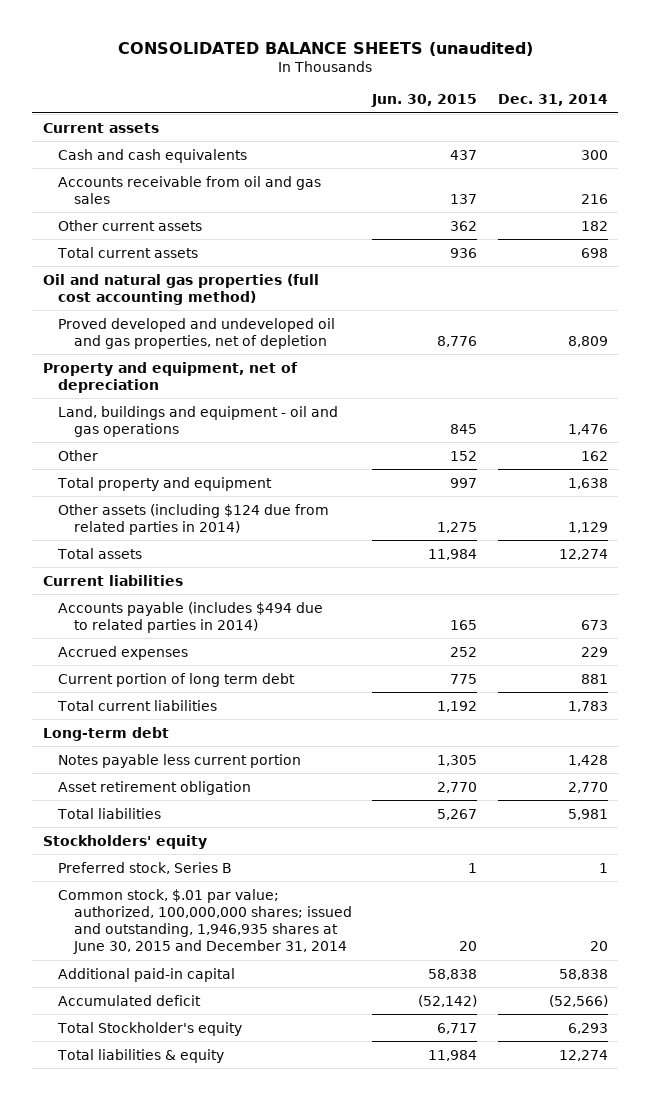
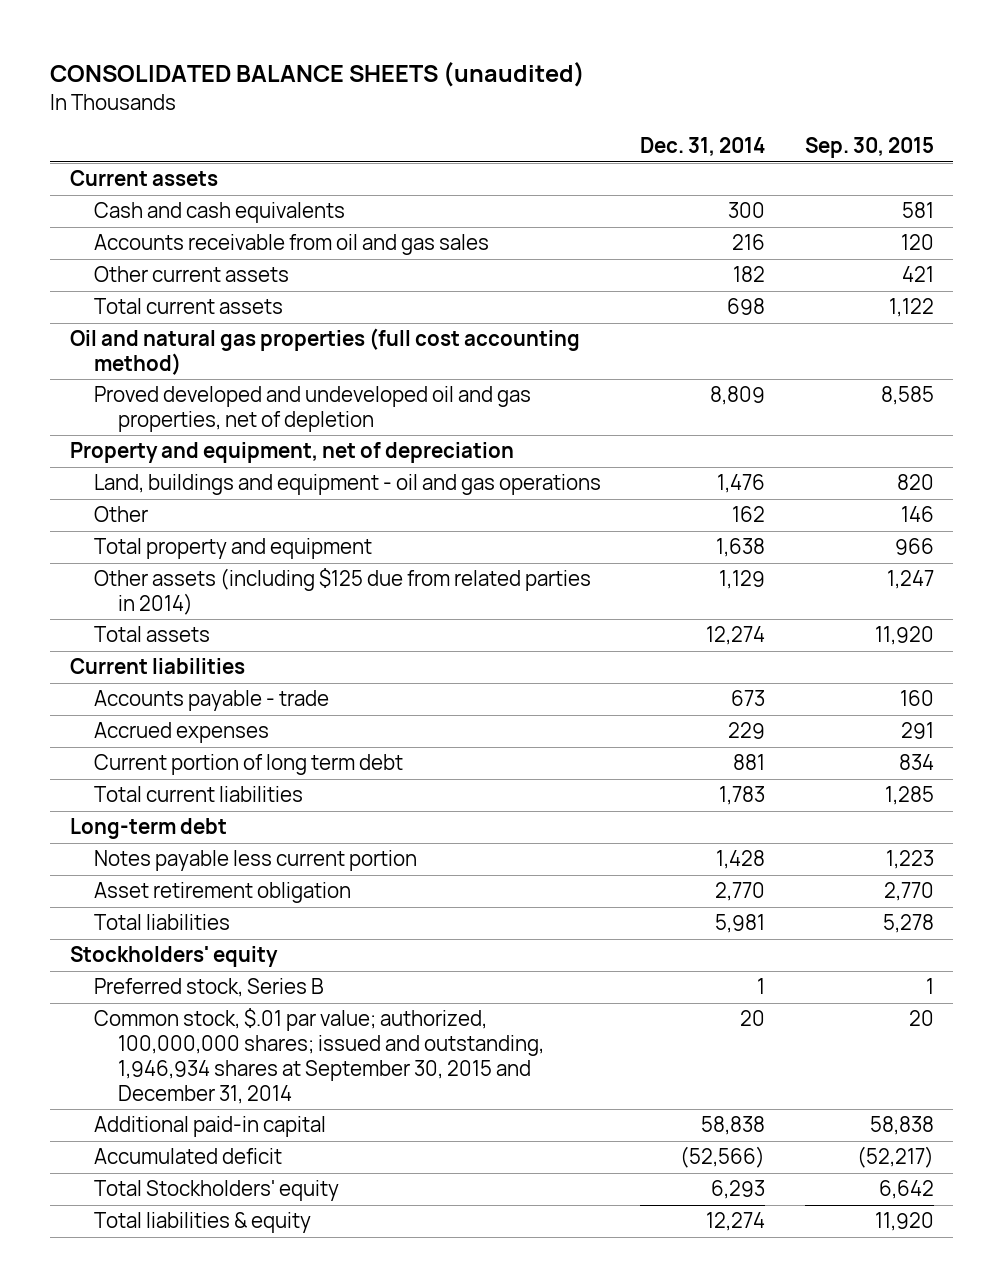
[371,93,478,107] Jun. 30, 2015 -> none
none -> [804,137,934,159] Sep. 30, 2015
[58,503,330,535] Other assets (including $124 due from related parties in 2014) -> [93,568,591,616] Other assets (including $125 due from related parties in 2014)
[58,601,324,633] Accounts payable (includes $494 due to related parties in 2014) -> [93,690,329,712] Accounts payable - trade
[58,888,352,954] Common stock, $.01 par value; authorized, 100,000,000 shares; issued and outstanding, 1,946,935 shares at June 30, 2015 and December 31, 2014 -> [93,1008,544,1104] Common stock, $.01 par value; authorized, 100,000,000 shares; issued and outstanding, 1,946,934 shares at September 30, 2015 and December 31, 2014
[57,1021,243,1036] Total Stockholder's equity -> [93,1180,339,1202] Total Stockholders' equity

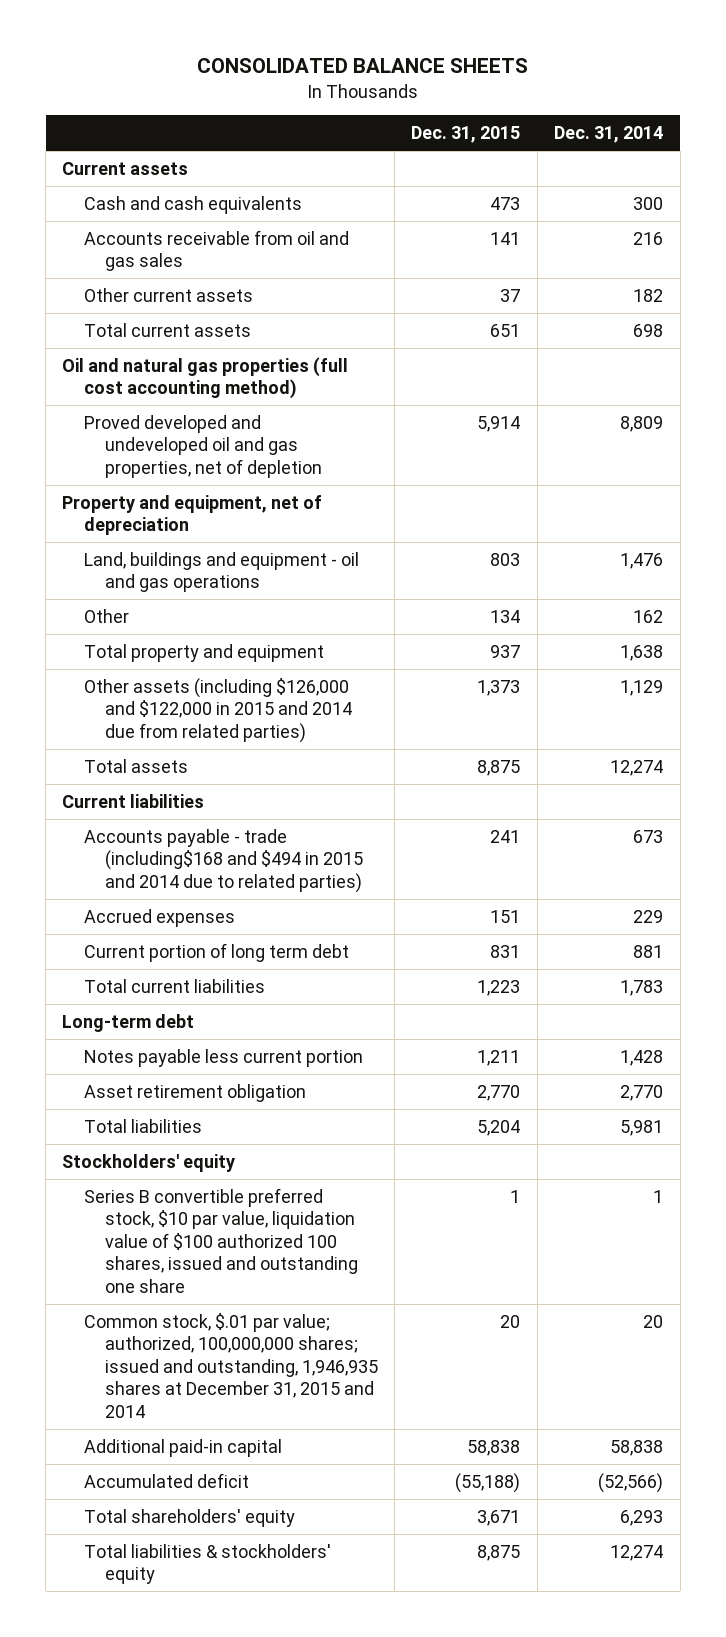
[50,62,586,88] CONSOLIDATED BALANCE SHEETS (unaudited) -> [196,58,528,74] CONSOLIDATED BALANCE SHEETS
[804,137,934,159] Sep. 30, 2015 -> none
none -> [411,126,521,144] Dec. 31, 2015
[93,568,591,616] Other assets (including $125 due from related parties in 2014) -> [83,677,352,743] Other assets (including $126,000 and $122,000 in 2015 and 2014 due from related parties)
[93,690,329,712] Accounts payable - trade -> [83,828,363,893] Accounts payable - trade (including$168 and $494 in 2015 and 2014 due to related parties)
[93,978,324,998] Preferred stock, Series B -> [83,1187,358,1293] Series B convertible preferred stock, $10 par value, liquidation value of $100 authorized 100 shares, issued and outstanding one share
[93,1008,544,1104] Common stock, $.01 par value; authorized, 100,000,000 shares; issued and outstanding, 1,946,934 shares at September 30, 2015 and December 31, 2014 -> [83,1312,378,1418] Common stock, $.01 par value; authorized, 100,000,000 shares; issued and outstanding, 1,946,935 shares at December 31, 2015 and 2014
[93,1180,339,1202] Total Stockholders' equity -> [83,1508,295,1527] Total shareholders' equity
[93,1212,311,1234] Total liabilities & equity -> [83,1543,331,1585] Total liabilities & stockholders' equity

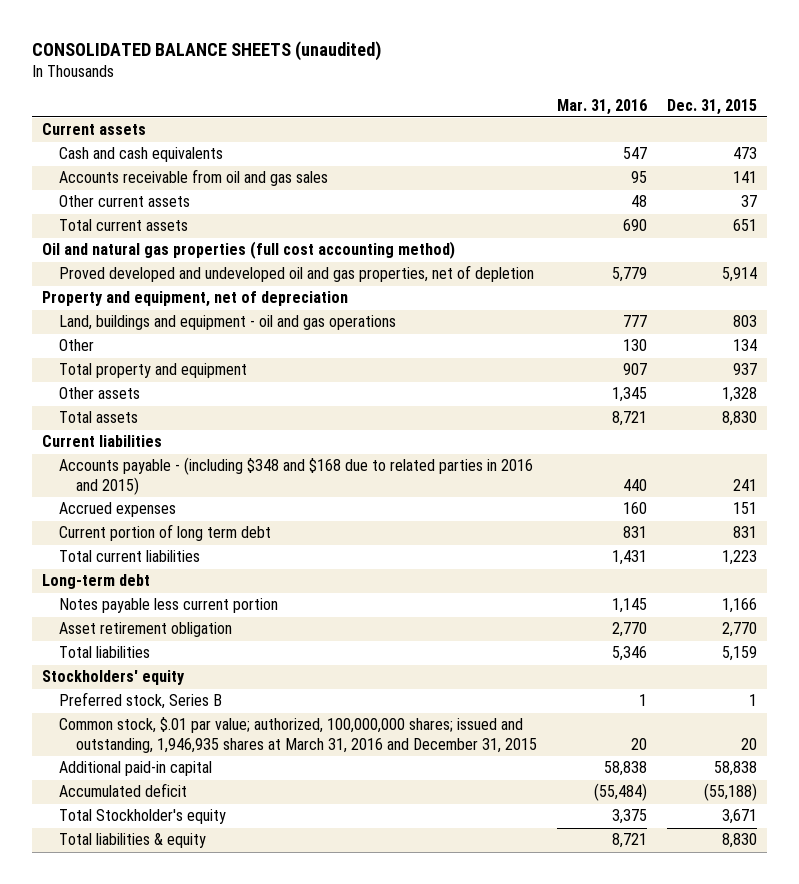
[196,58,528,74] CONSOLIDATED BALANCE SHEETS -> [31,41,381,62] CONSOLIDATED BALANCE SHEETS (unaudited)
[554,126,664,144] Dec. 31, 2014 -> none
none -> [556,98,647,115] Mar. 31, 2016
[83,677,352,743] Other assets (including $126,000 and $122,000 in 2015 and 2014 due from related parties) -> none
none -> [58,387,140,400] Other assets
[477,759,521,776] 8,875 -> [722,411,758,427] 8,830
[83,828,363,893] Accounts payable - trade (including$168 and $494 in 2015 and 2014 due to related parties) -> [58,457,533,495] Accounts payable - (including $348 and $168 due to related parties in 2016 and 2015)
[477,1049,521,1066] 1,211 -> [722,598,758,614] 1,166
[477,1119,521,1136] 5,204 -> [722,646,758,662] 5,159
[83,1187,358,1293] Series B convertible preferred stock, $10 par value, liquidation value of $100 authorized 100 shares, issued and outstanding one share -> [58,692,222,710] Preferred stock, Series B
[83,1312,378,1418] Common stock, $.01 par value; authorized, 100,000,000 shares; issued and outstanding, 1,946,935 shares at December 31, 2015 and 2014 -> [58,717,537,753] Common stock, $.01 par value; authorized, 100,000,000 shares; issued and outstanding, 1,946,935 shares at March 31, 2016 and December 31, 2015
[83,1508,295,1527] Total shareholders' equity -> [58,809,226,825] Total Stockholder's equity
[83,1543,331,1585] Total liabilities & stockholders' equity -> [58,833,206,849] Total liabilities & equity
[477,1544,521,1561] 8,875 -> [722,833,758,849] 8,830

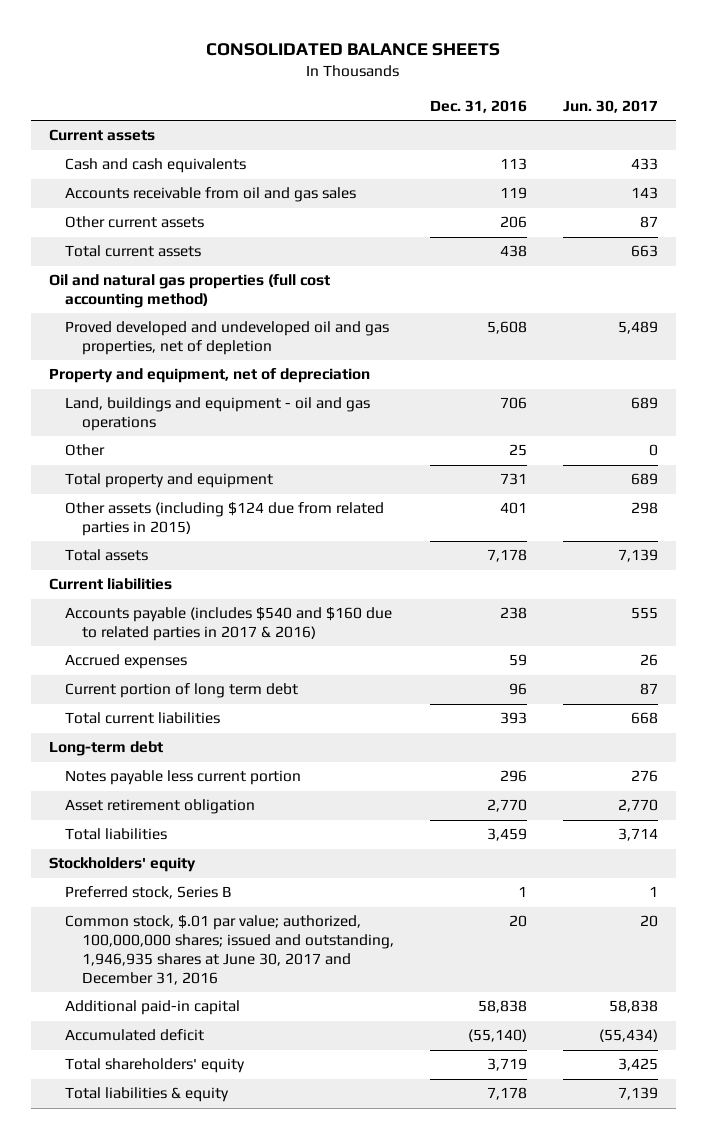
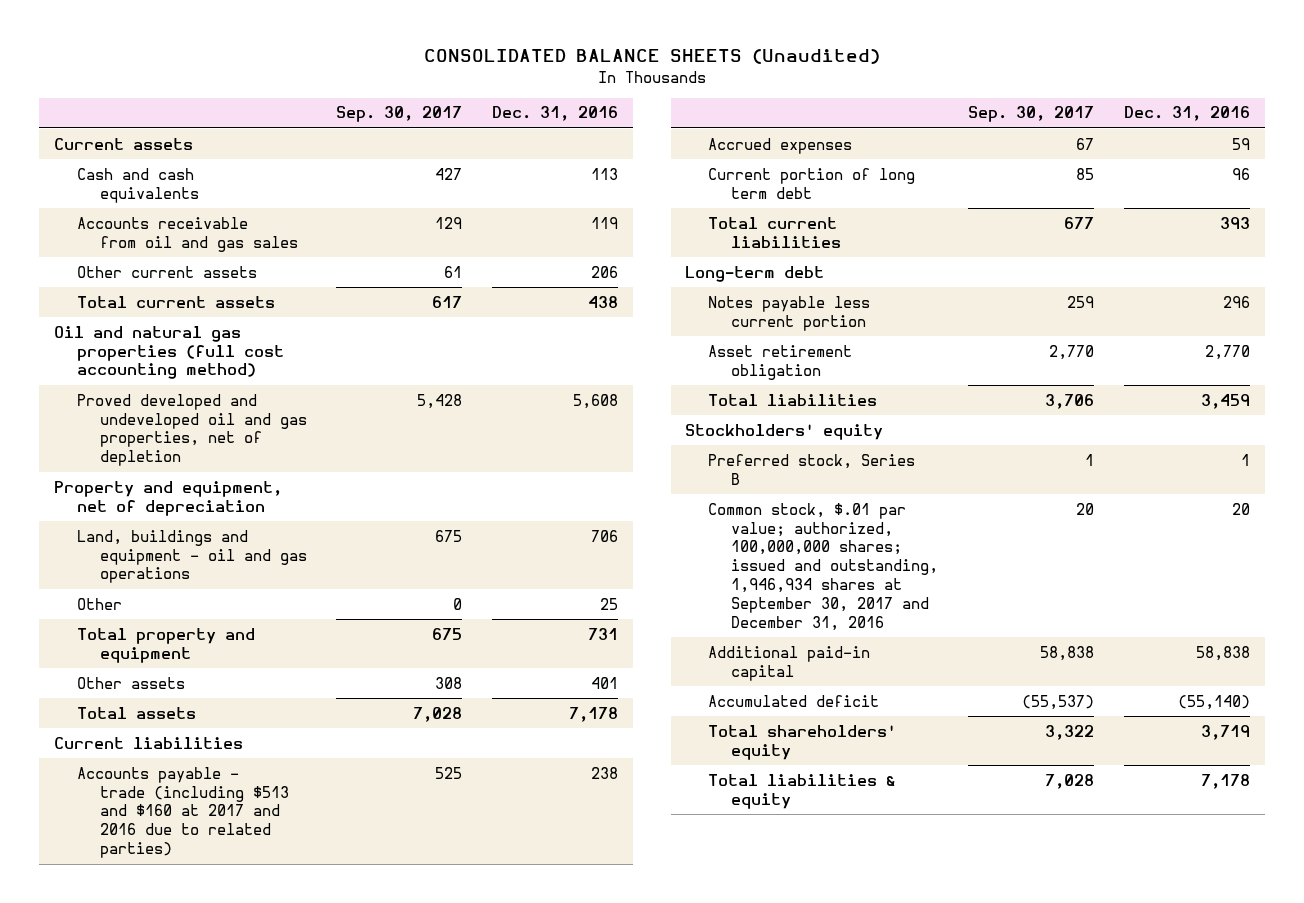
[206,43,501,57] CONSOLIDATED BALANCE SHEETS -> [423,49,880,65] CONSOLIDATED BALANCE SHEETS (Unaudited)
[562,99,658,113] Jun. 30, 2017 -> none
none -> [336,106,463,123] Sep. 30, 2017
[65,502,385,537] Other assets (including $124 due from related parties in 2015) -> [76,676,185,689] Other assets
[65,607,393,642] Accounts payable (includes $540 and $160 due to related parties in 2017 & 2016) -> [76,766,289,859] Accounts payable - trade (including $513 and $160 at 2017 and 2016 due to related parties)
[65,915,394,985] Common stock, $.01 par value; authorized, 100,000,000 shares; issued and outstanding, 1,946,935 shares at June 30, 2017 and December 31, 2016 -> [708,502,939,631] Common stock, $.01 par value; authorized, 100,000,000 shares; issued and outstanding, 1,946,934 shares at September 30, 2017 and December 31, 2016

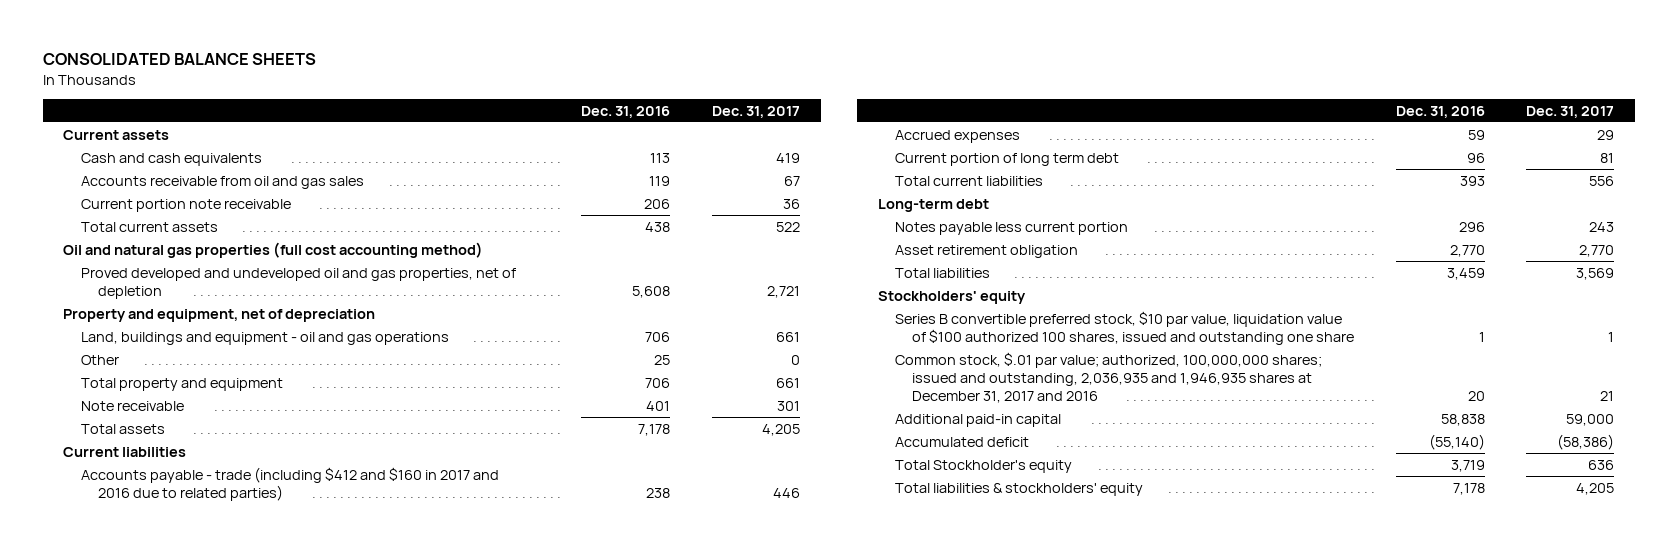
[423,49,880,65] CONSOLIDATED BALANCE SHEETS (Unaudited) -> [42,53,316,66] CONSOLIDATED BALANCE SHEETS
[336,106,463,123] Sep. 30, 2017 -> none
none -> [712,105,801,118] Dec. 31, 2017
[76,265,257,278] Other current assets -> none
none -> [80,198,291,212] Current portion note receivable
[76,676,185,689] Other assets -> none
[588,627,619,640] 731 -> [645,377,671,388] 706
none -> [80,400,184,411] Note receivable
[76,766,289,859] Accounts payable - trade (including $513 and $160 at 2017 and 2016 due to related parties) -> [80,466,499,501] Accounts payable - trade (including $412 and $160 in 2017 and 2016 due to related parties)
[708,453,916,485] Preferred stock, Series B -> [895,310,1355,345] Series B convertible preferred stock, $10 par value, liquidation value of $100 authorized 100 shares, issued and outstanding one share
[708,502,939,631] Common stock, $.01 par value; authorized, 100,000,000 shares; issued and outstanding, 1,946,934 shares at September 30, 2017 and December 31, 2016 -> [895,351,1323,404] Common stock, $.01 par value; authorized, 100,000,000 shares; issued and outstanding, 2,036,935 and 1,946,935 shares at December 31, 2017 and 2016
[708,724,897,760] Total shareholders' equity -> [895,459,1073,473] Total Stockholder's equity
[708,773,896,809] Total liabilities & equity -> [895,482,1144,496] Total liabilities & stockholders' equity

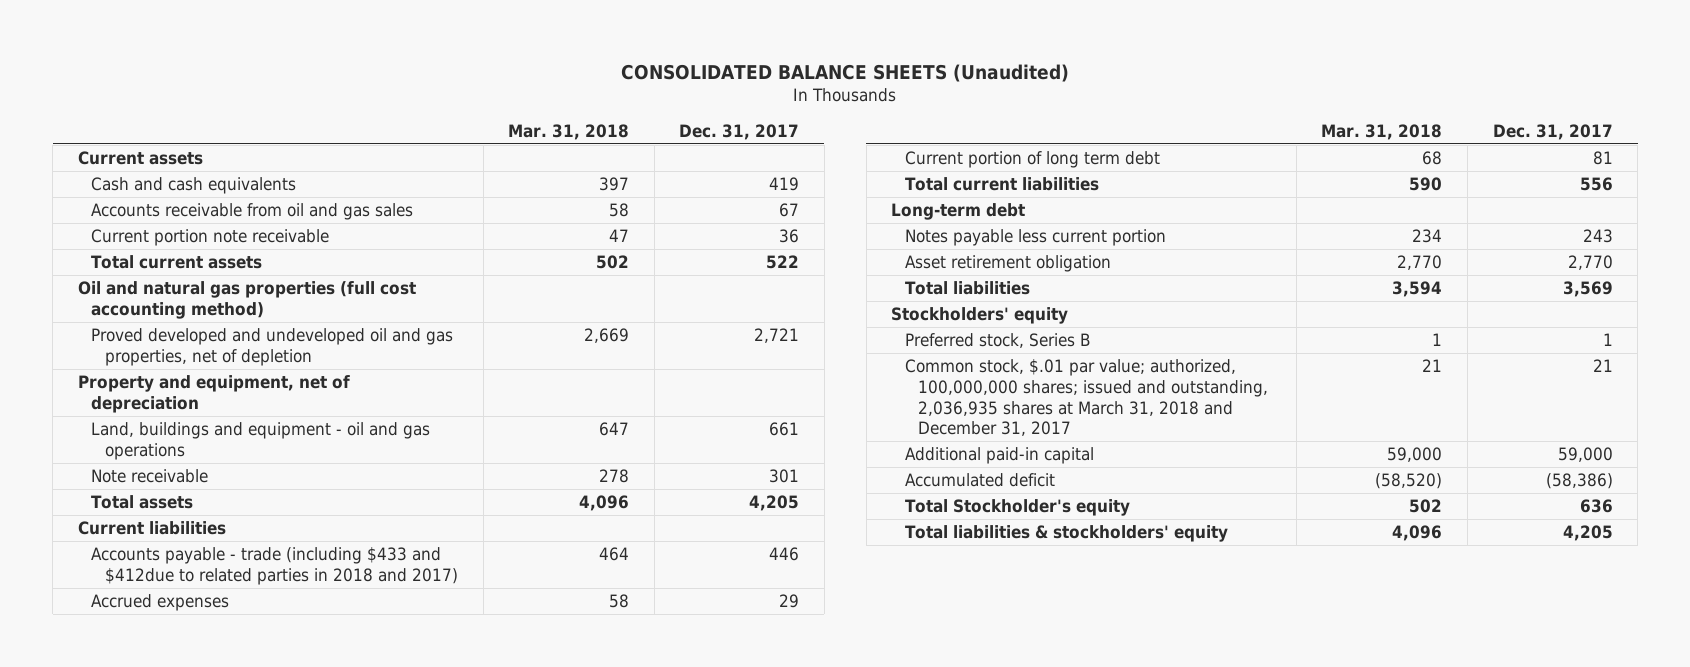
[42,53,316,66] CONSOLIDATED BALANCE SHEETS -> [621,63,1070,82] CONSOLIDATED BALANCE SHEETS (Unaudited)
[581,105,671,118] Dec. 31, 2016 -> none
none -> [508,123,630,140] Mar. 31, 2018
[80,354,119,365] Other -> none
[80,377,283,391] Total property and equipment -> none
[80,466,499,501] Accounts payable - trade (including $412 and $160 in 2017 and 2016 due to related parties) -> [91,546,459,585] Accounts payable - trade (including $433 and $412due to related parties in 2018 and 2017)
[895,310,1355,345] Series B convertible preferred stock, $10 par value, liquidation value of $100 authorized 100 shares, issued and outstanding one share -> [904,332,1091,348] Preferred stock, Series B
[895,351,1323,404] Common stock, $.01 par value; authorized, 100,000,000 shares; issued and outstanding, 2,036,935 and 1,946,935 shares at December 31, 2017 and 2016 -> [904,358,1269,437] Common stock, $.01 par value; authorized, 100,000,000 shares; issued and outstanding, 2,036,935 shares at March 31, 2018 and December 31, 2017

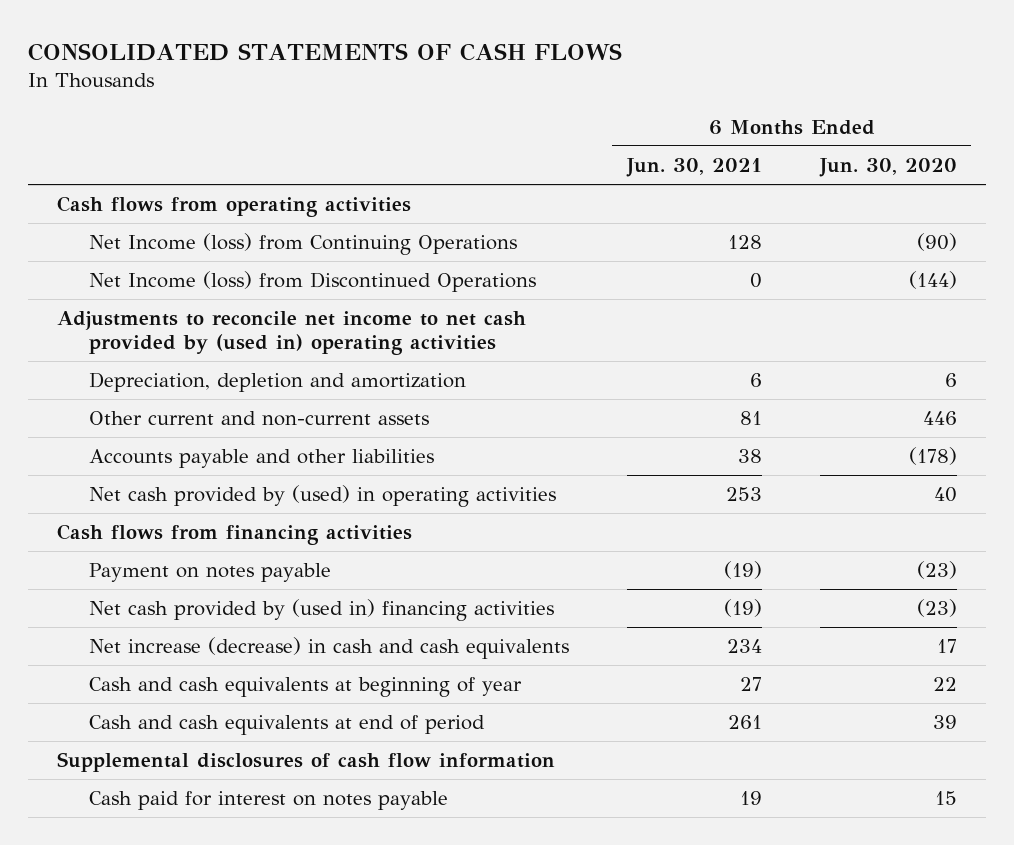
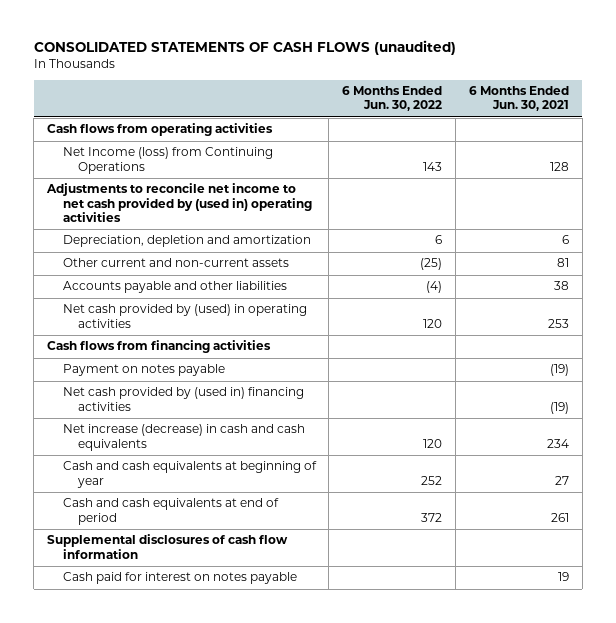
[28,42,623,61] CONSOLIDATED STATEMENTS OF CASH FLOWS -> [33,39,456,55] CONSOLIDATED STATEMENTS OF CASH FLOWS (unaudited)
[818,158,957,178] Jun. 30, 2020 -> none
none -> [342,86,443,112] 6 Months Ended Jun. 30, 2022
[89,271,537,293] Net Income (loss) from Discontinued Operations -> none

